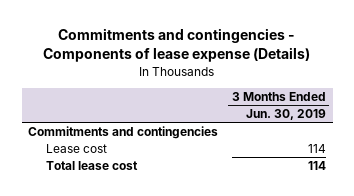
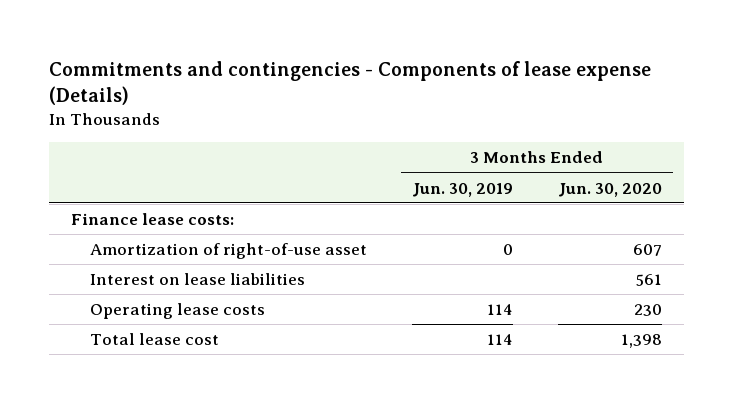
none -> [557,182,662,197] Jun. 30, 2020
[28,126,219,140] Commitments and contingencies -> none
none -> [71,213,235,226] Finance lease costs:
none -> [90,243,368,260] Amortization of right-of-use asset
none -> [90,273,306,286] Interest on lease liabilities
[45,144,107,154] Lease cost -> [90,303,266,320] Operating lease costs

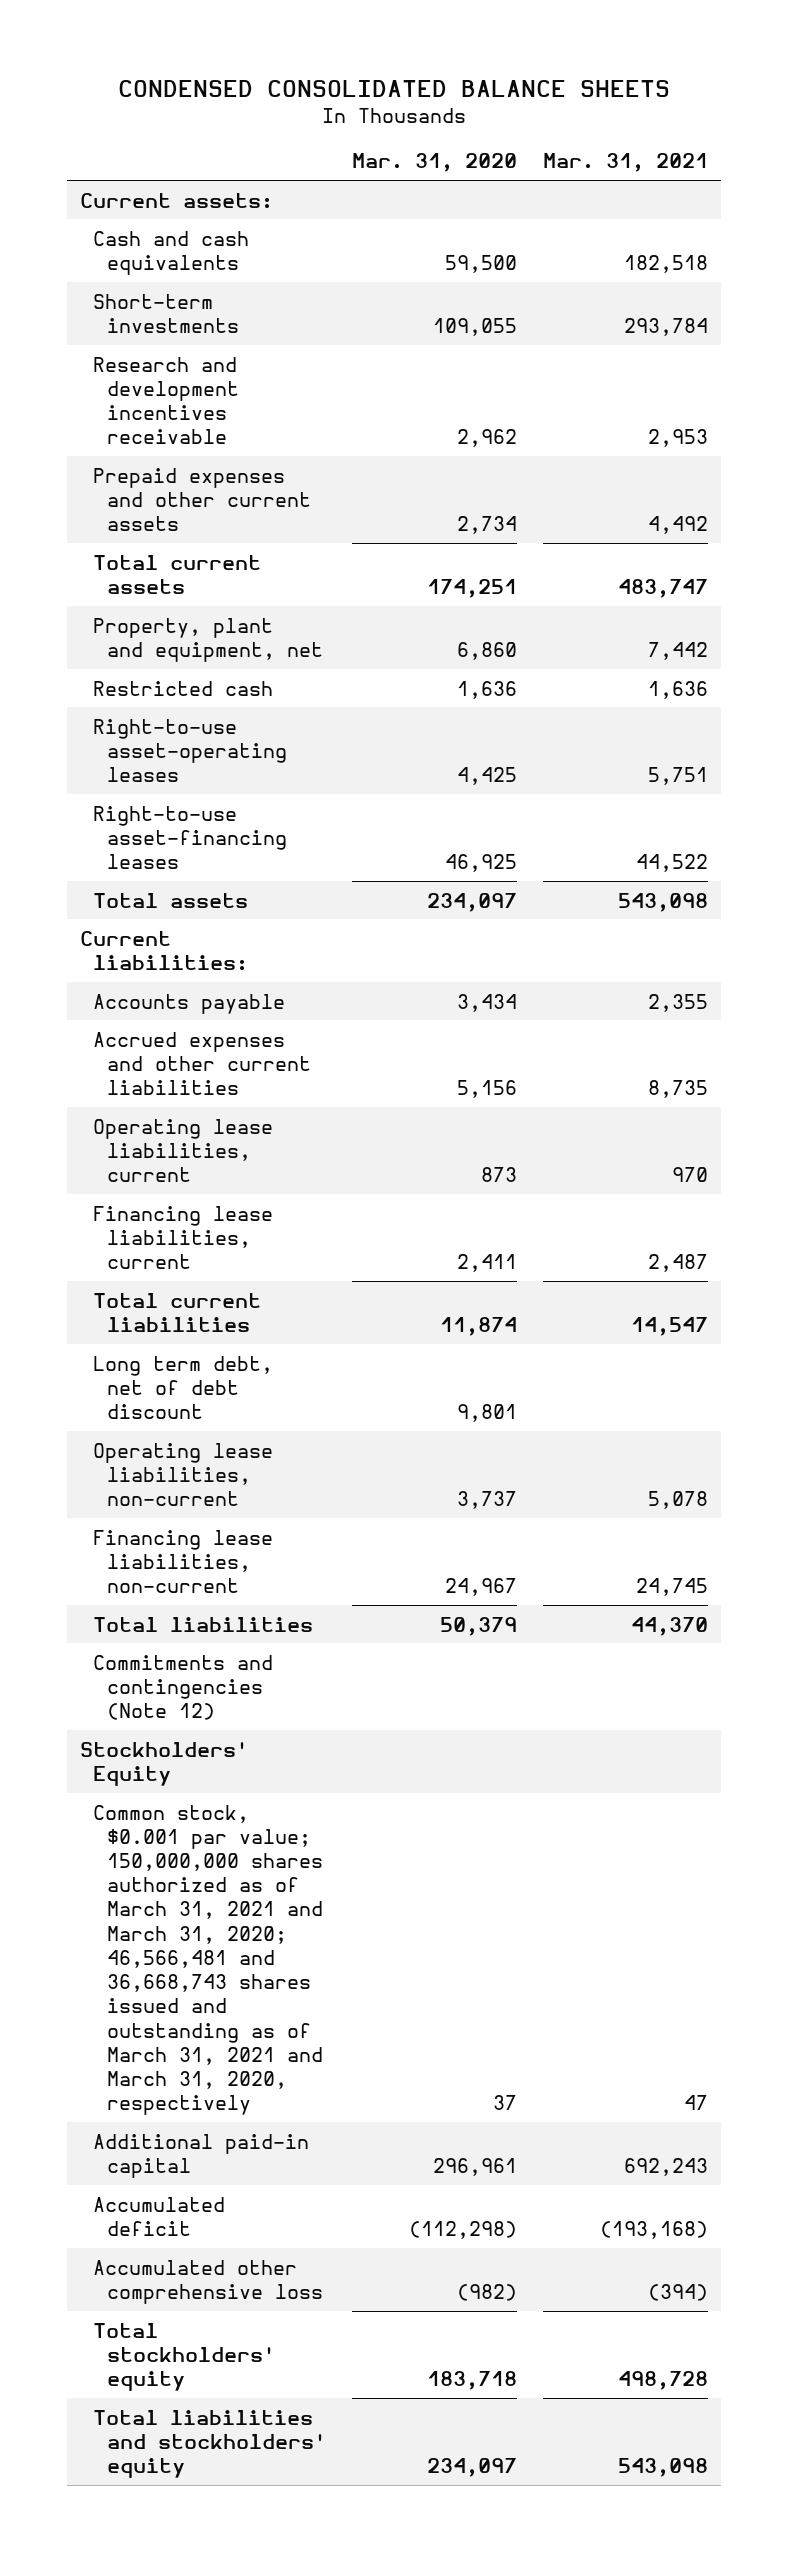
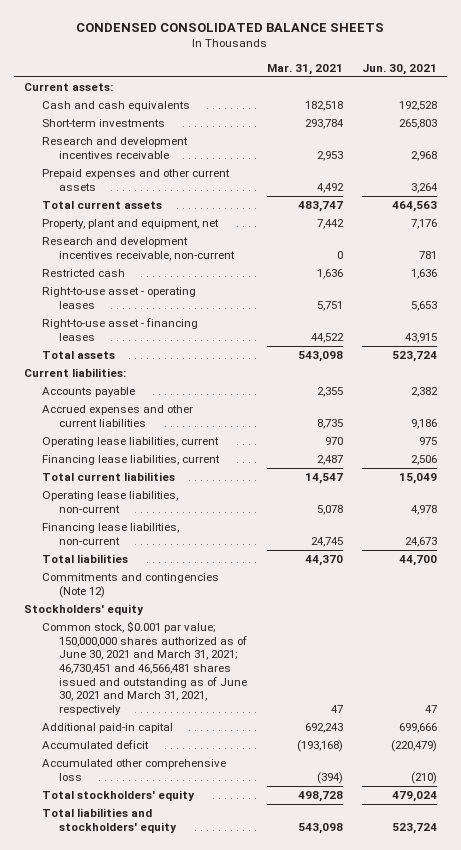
[352,153,518,173] Mar. 31, 2020 -> none
none -> [361,63,437,75] Jun. 30, 2021
none -> [41,237,236,261] Research and development incentives receivable, non-current
[93,718,288,782] Right-to-use asset-operating leases -> [41,287,196,309] Right-to-use asset - operating leases
[93,805,288,869] Right-to-use asset-financing leases -> [41,318,198,341] Right-to-use asset - financing leases
[93,1355,274,1419] Long term debt, net of debt discount -> none
[79,1741,248,1786] Stockholders' Equity -> [24,604,145,616] Stockholders' equity
[93,1804,324,2116] Common stock, $0.001 par value; 150,000,000 shares authorized as of March 31, 2021 and March 31, 2020; 46,566,481 and 36,668,743 shares issued and outstanding as of March 31, 2021 and March 31, 2020, respectively -> [41,621,248,715] Common stock, $0.001 par value; 150,000,000 shares authorized as of June 30, 2021 and March 31, 2021; 46,730,451 and 46,566,481 shares issued and outstanding as of June 30, 2021 and March 31, 2021, respectively

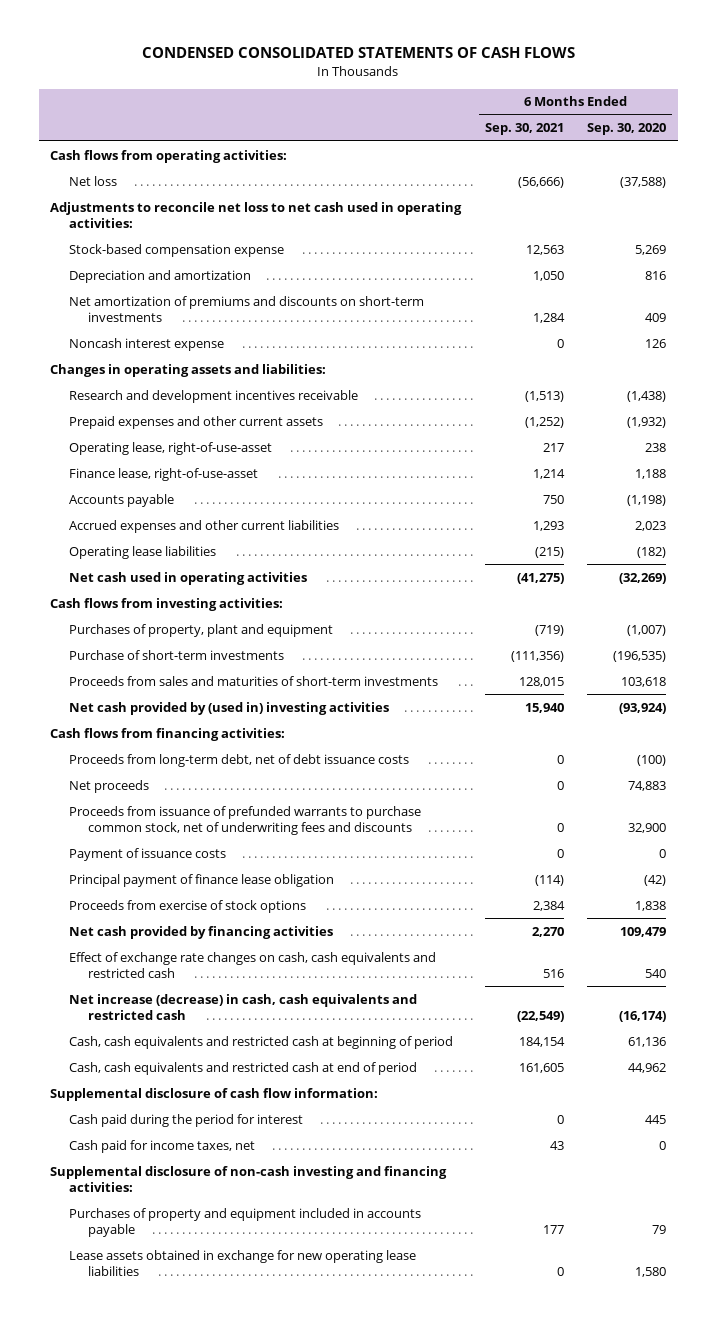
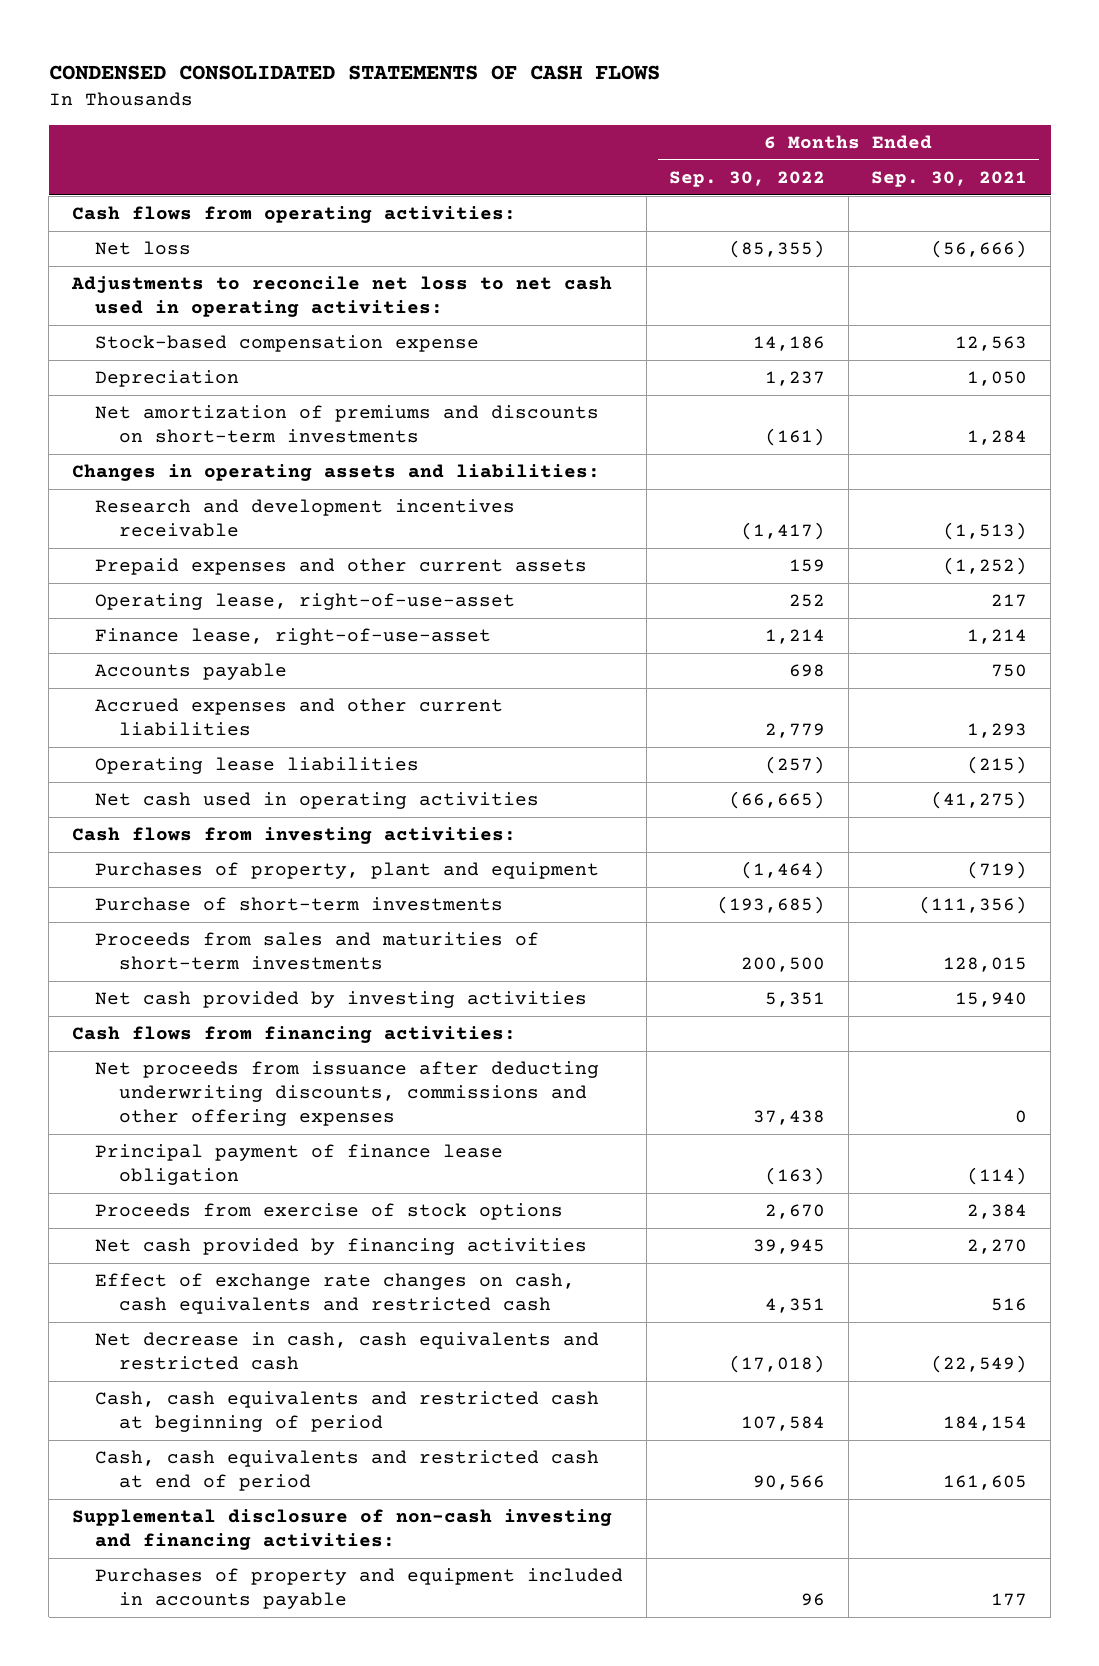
[587,123,667,136] Sep. 30, 2020 -> none
none -> [669,171,826,188] Sep. 30, 2022
[69,269,252,283] Depreciation and amortization -> [95,370,240,388] Depreciation
[69,337,225,351] Noncash interest expense -> none
[69,701,390,715] Net cash provided by (used in) investing activities -> [95,991,588,1009] Net cash provided by investing activities
[69,753,410,767] Proceeds from long-term debt, net of debt issuance costs -> none
[69,805,422,835] Proceeds from issuance of prefunded warrants to purchase common stock, net of underwriting fees and discounts -> none
[69,847,227,861] Payment of issuance costs -> none
[69,779,150,793] Net proceeds -> [95,1061,600,1127] Net proceeds from issuance after deducting underwriting discounts, commissions and other offering expenses
[69,993,418,1020] Net increase (decrease) in cash, cash equivalents and restricted cash -> [95,1332,600,1371] Net decrease in cash, cash equivalents and restricted cash
[50,1087,379,1101] Supplemental disclosure of cash flow information: -> none
[69,1113,304,1127] Cash paid during the period for interest -> none
[69,1139,256,1153] Cash paid for income taxes, net -> none
[69,1249,417,1276] Lease assets obtained in exchange for new operating lease liabilities -> none

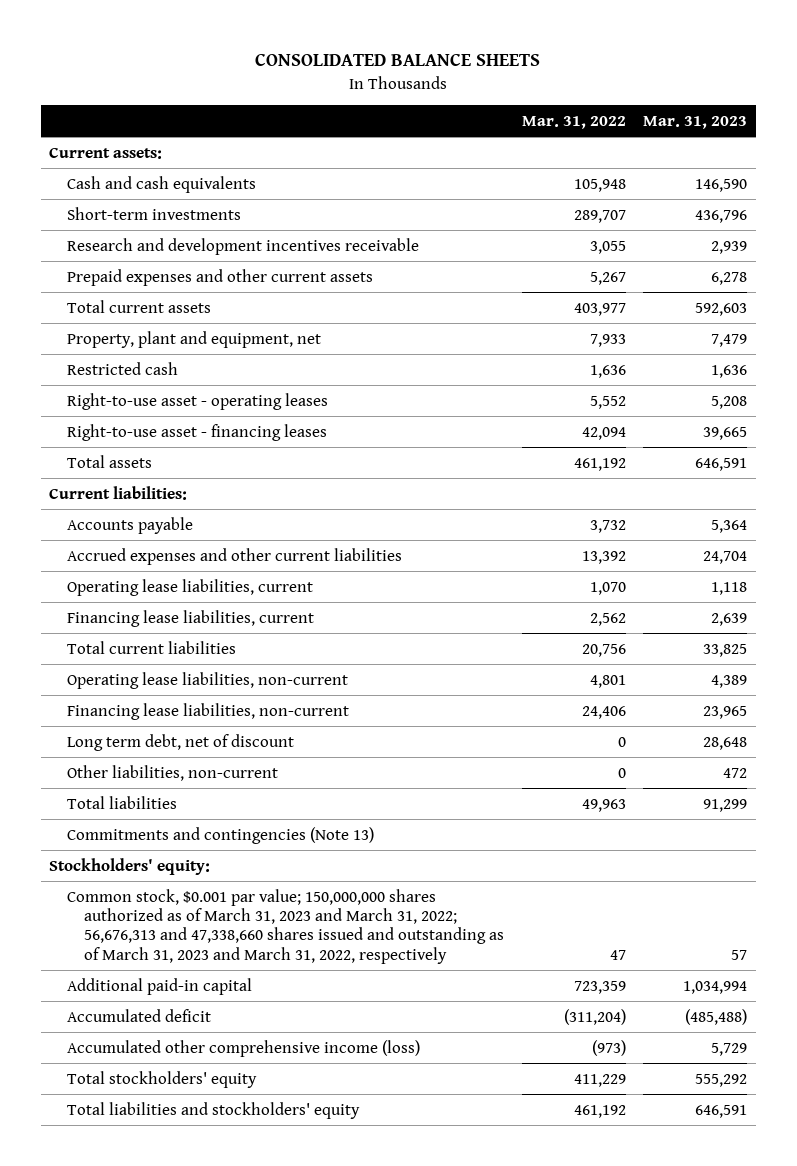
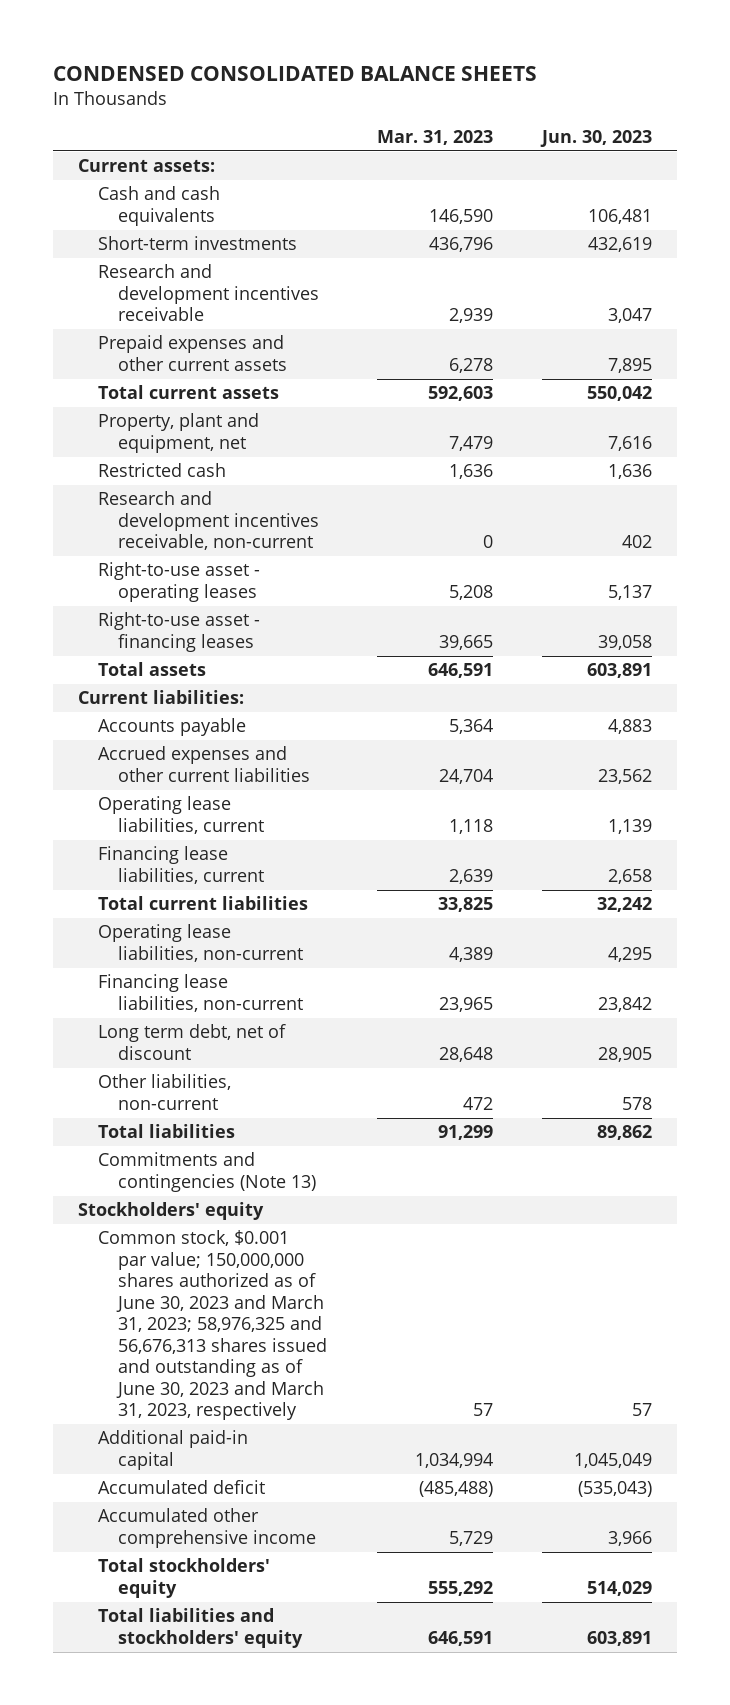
[255,53,541,67] CONSOLIDATED BALANCE SHEETS -> [52,65,537,81] CONDENSED CONSOLIDATED BALANCE SHEETS
[521,115,626,129] Mar. 31, 2022 -> none
none -> [540,129,653,147] Jun. 30, 2023
none -> [97,491,320,551] Research and development incentives receivable, non-current
[49,857,211,875] Stockholders' equity: -> [77,1202,264,1221] Stockholders' equity
[66,888,505,964] Common stock, $0.001 par value; 150,000,000 shares authorized as of March 31, 2023 and March 31, 2022; 56,676,313 and 47,338,660 shares issued and outstanding as of March 31, 2023 and March 31, 2022, respectively -> [97,1230,328,1420] Common stock, $0.001 par value; 150,000,000 shares authorized as of June 30, 2023 and March 31, 2023; 58,976,325 and 56,676,313 shares issued and outstanding as of June 30, 2023 and March 31, 2023, respectively
[66,1039,420,1057] Accumulated other comprehensive income (loss) -> [97,1508,317,1548] Accumulated other comprehensive income

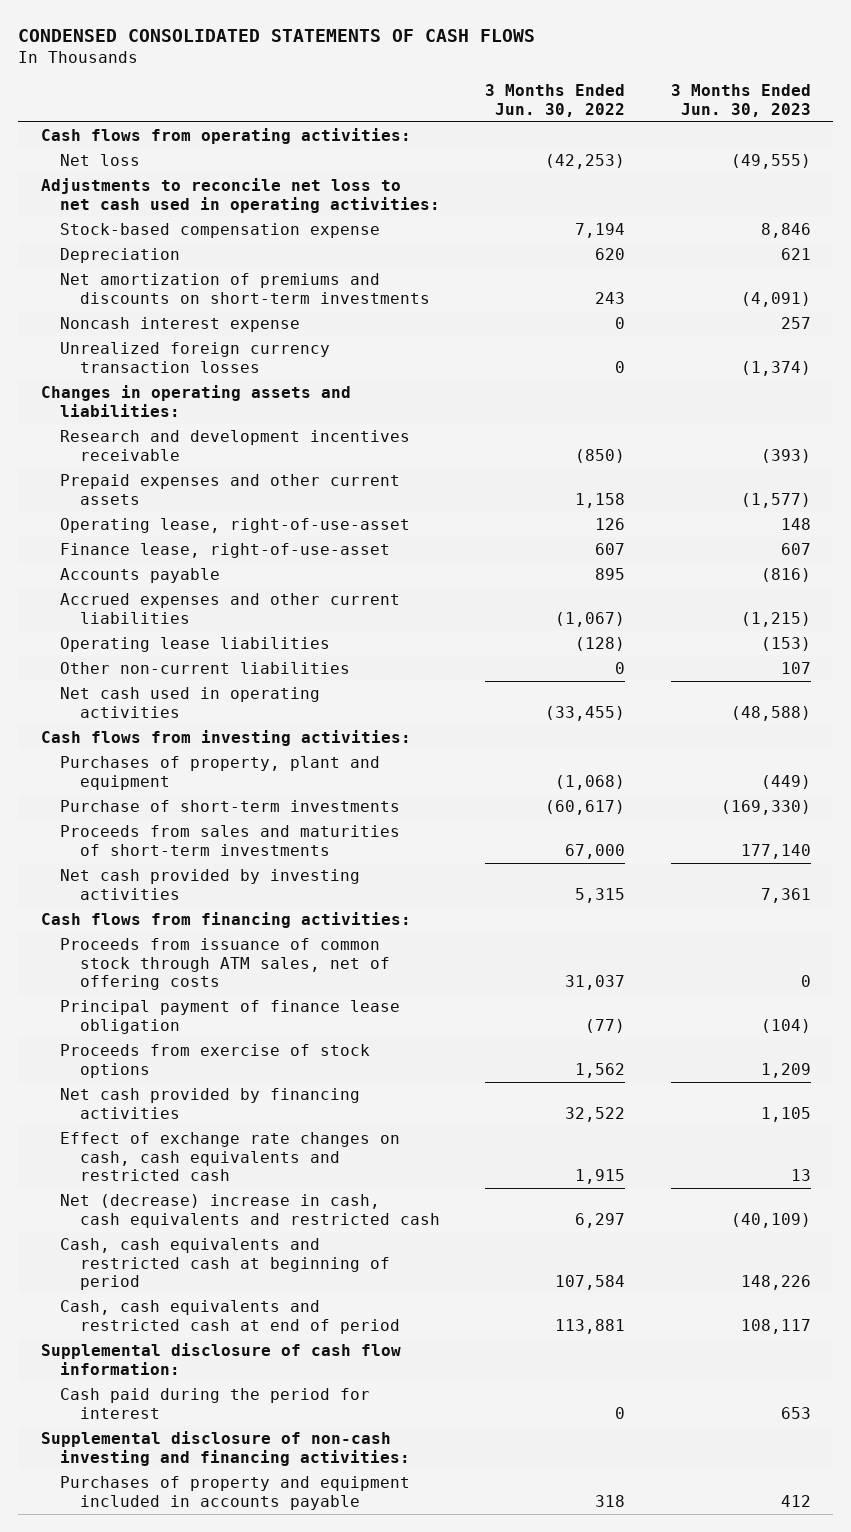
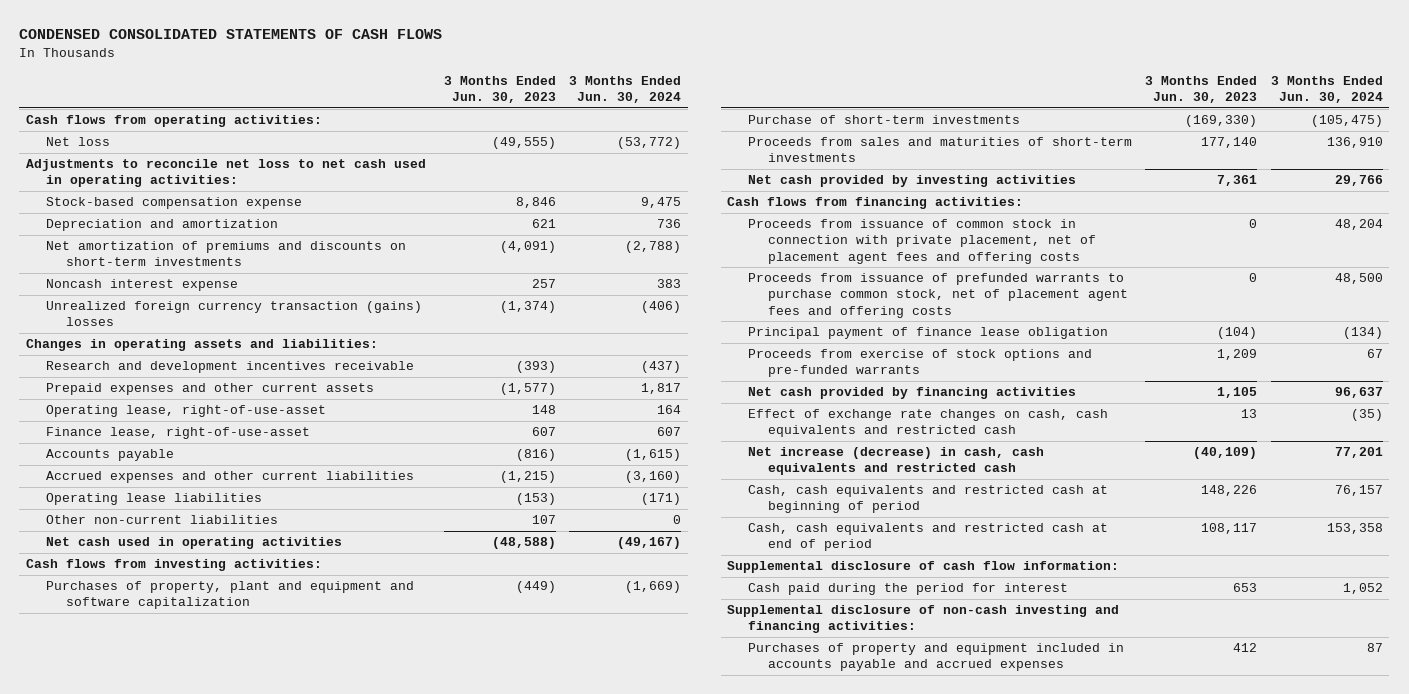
[485,84,626,117] 3 Months Ended Jun. 30, 2022 -> none
none -> [569,76,682,104] 3 Months Ended Jun. 30, 2024
[60,248,181,264] Depreciation -> [46,219,279,232] Depreciation and amortization
[60,342,331,373] Unrealized foreign currency transaction losses -> [46,301,423,327] Unrealized foreign currency transaction (gains) losses
[60,756,381,790] Purchases of property, plant and equipment -> [46,581,415,610] Purchases of property, plant and equipment and software capitalization
[60,938,390,990] Proceeds from issuance of common stock through ATM sales, net of offering costs -> none
none -> [747,219,1096,264] Proceeds from issuance of common stock in connection with private placement, net of placement agent fees and offering costs
none -> [747,273,1128,318] Proceeds from issuance of prefunded warrants to purchase common stock, net of placement agent fees and offering costs
[60,1044,371,1078] Proceeds from exercise of stock options -> [747,349,1092,378] Proceeds from exercise of stock options and pre-funded warrants
[60,1194,440,1228] Net (decrease) increase in cash, cash equivalents and restricted cash -> [747,447,1044,476] Net increase (decrease) in cash, cash equivalents and restricted cash
[60,1476,411,1510] Purchases of property and equipment included in accounts payable -> [747,643,1124,672] Purchases of property and equipment included in accounts payable and accrued expenses

